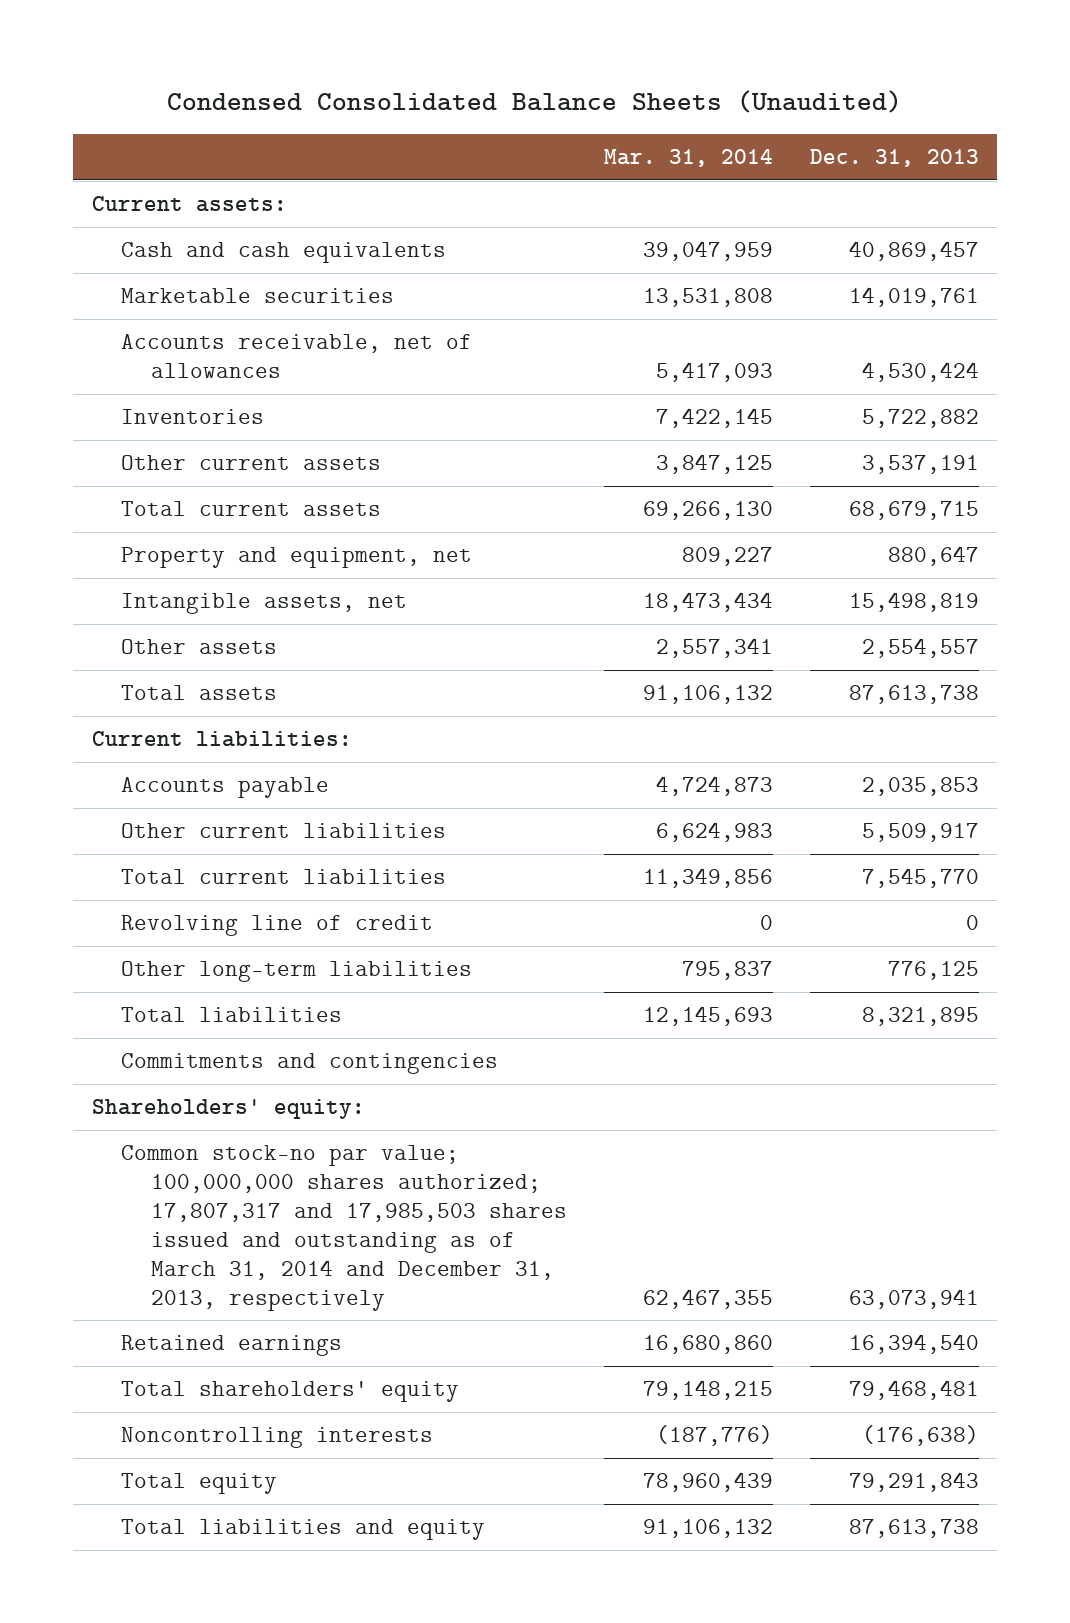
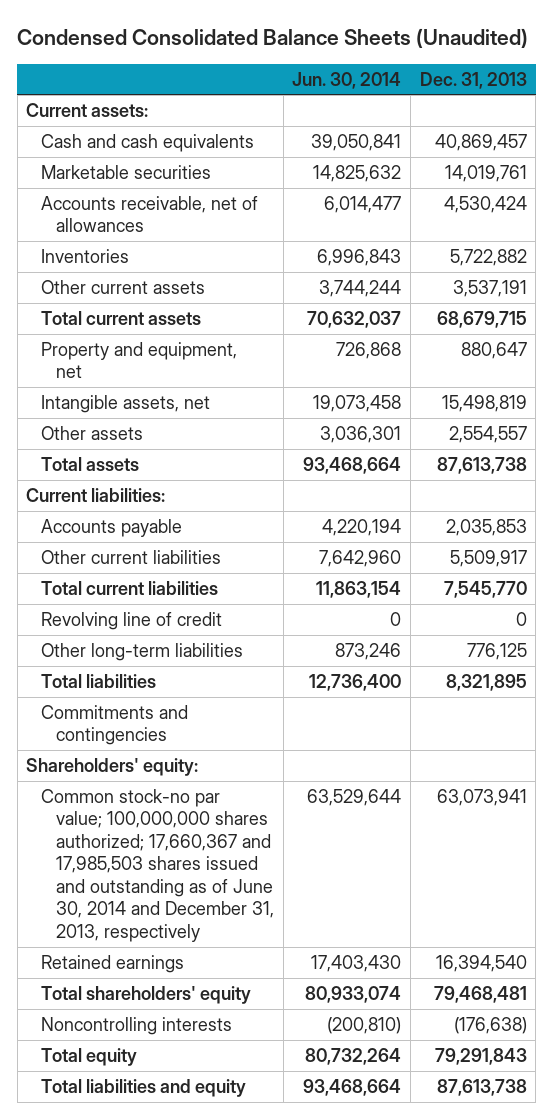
[603,149,773,168] Mar. 31, 2014 -> none
none -> [292,71,402,89] Jun. 30, 2014
[121,1145,568,1311] Common stock-no par value; 100,000,000 shares authorized; 17,807,317 and 17,985,503 shares issued and outstanding as of March 31, 2014 and December 31, 2013, respectively -> [41,788,275,942] Common stock-no par value; 100,000,000 shares authorized; 17,660,367 and 17,985,503 shares issued and outstanding as of June 30, 2014 and December 31, 2013, respectively

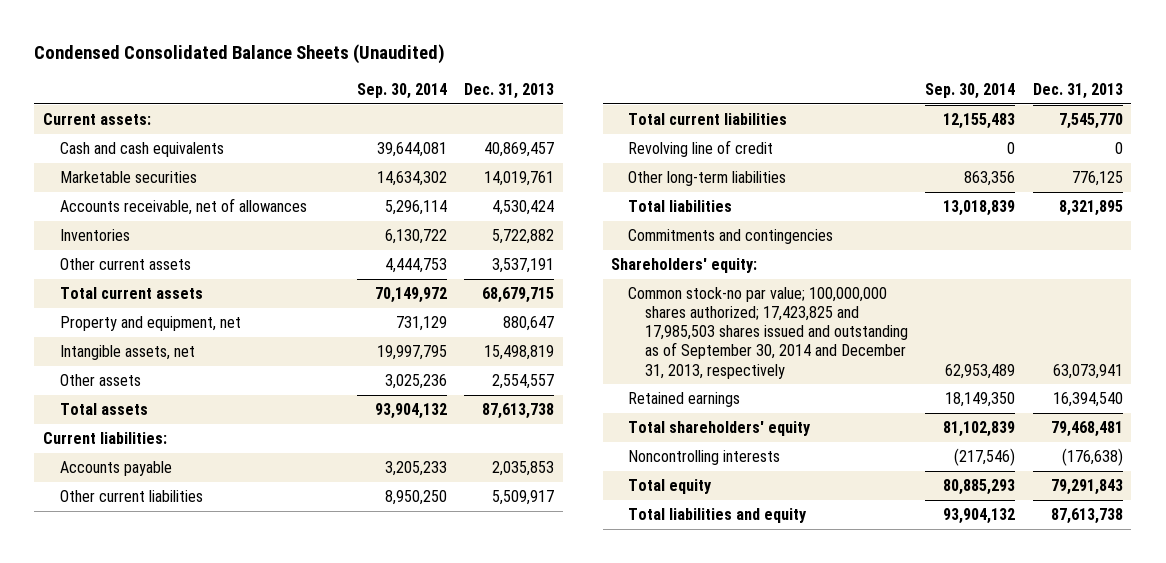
[292,71,402,89] Jun. 30, 2014 -> none
none -> [356,82,447,99] Sep. 30, 2014
[41,788,275,942] Common stock-no par value; 100,000,000 shares authorized; 17,660,367 and 17,985,503 shares issued and outstanding as of June 30, 2014 and December 31, 2013, respectively -> [628,286,908,379] Common stock-no par value; 100,000,000 shares authorized; 17,423,825 and 17,985,503 shares issued and outstanding as of September 30, 2014 and December 31, 2013, respectively

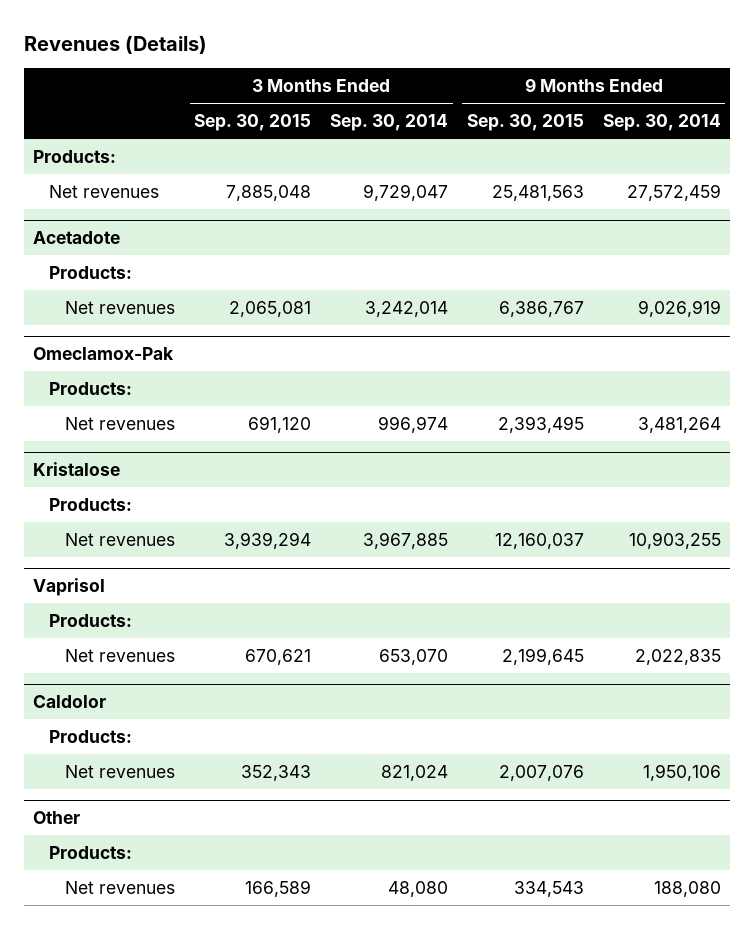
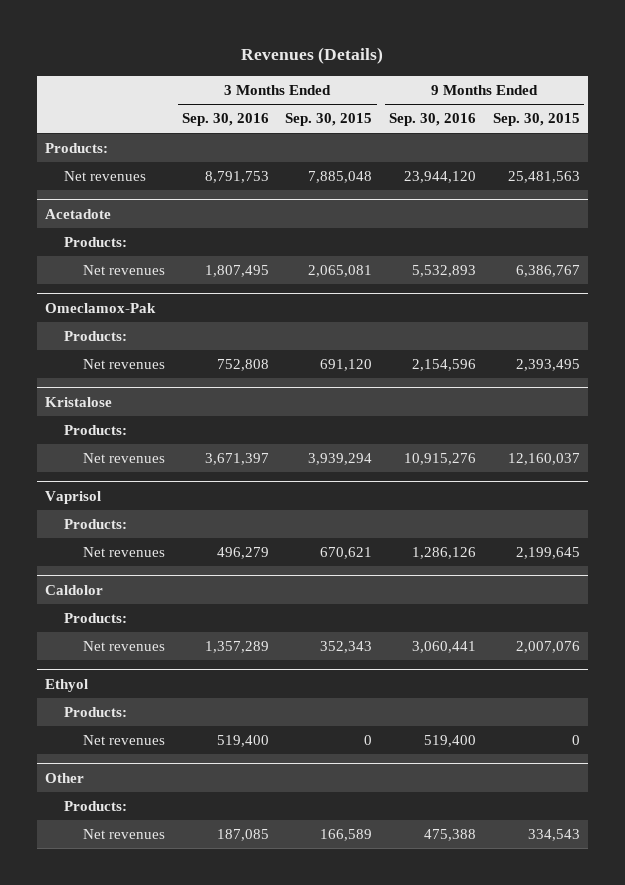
[330,113,449,131] Sep. 30, 2014 -> none
[602,113,721,131] Sep. 30, 2014 -> none
none -> [181,113,269,127] Sep. 30, 2016
none -> [389,113,477,127] Sep. 30, 2016
none -> [45,678,89,692] Ethyol
none -> [64,707,128,718] Products:
none -> [83,735,166,746] Net revenues

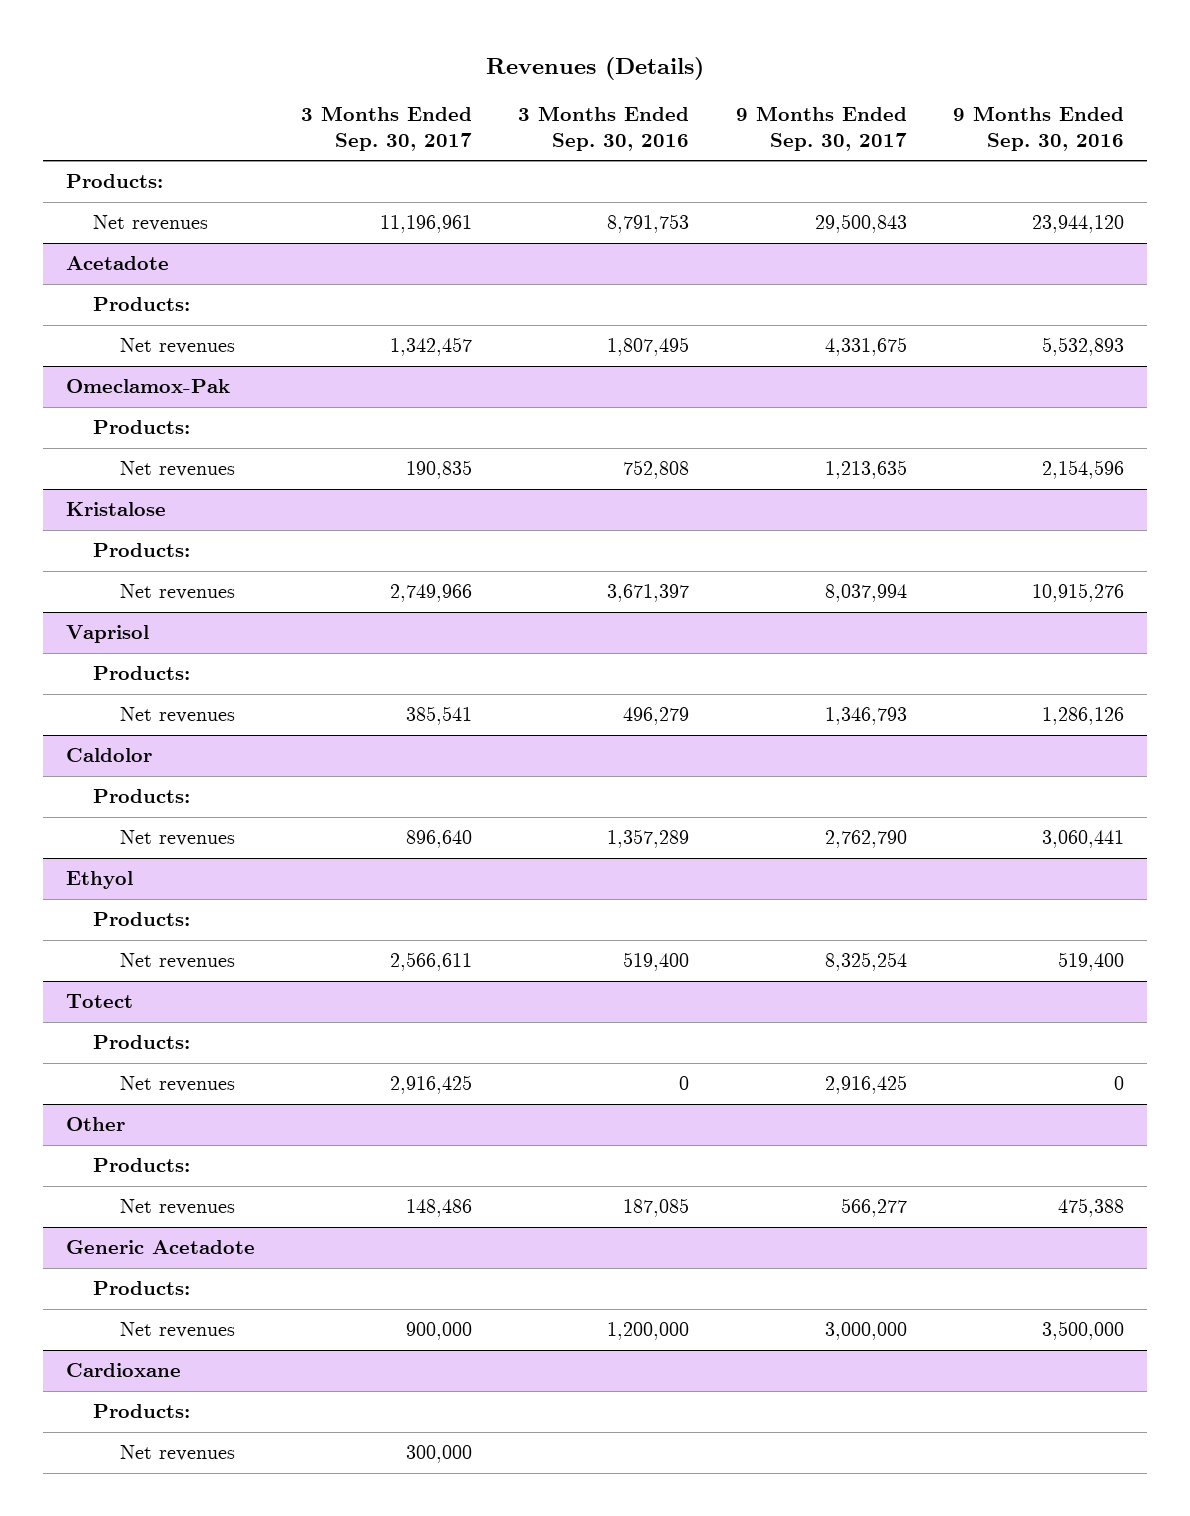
[285,113,373,127] Sep. 30, 2015 -> none
[492,113,580,127] Sep. 30, 2015 -> none
none -> [301,105,473,151] 3 Months Ended Sep. 30, 2017
none -> [735,105,907,151] 9 Months Ended Sep. 30, 2017
none -> [66,994,134,1009] Totect
none -> [93,1035,191,1050] Products:
none -> [120,1076,236,1093] Net revenues
none -> [66,1240,256,1255] Generic Acetadote
none -> [93,1281,191,1296] Products:
none -> [120,1322,236,1339] Net revenues
none -> [66,1363,182,1378] Cardioxane
none -> [93,1404,191,1419] Products:
none -> [120,1445,236,1462] Net revenues

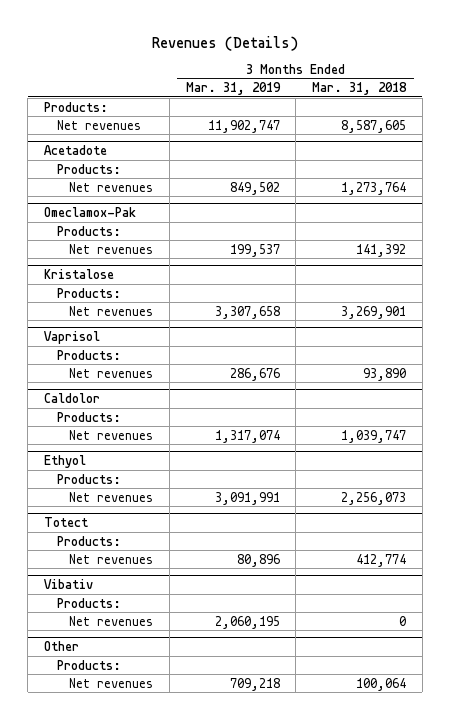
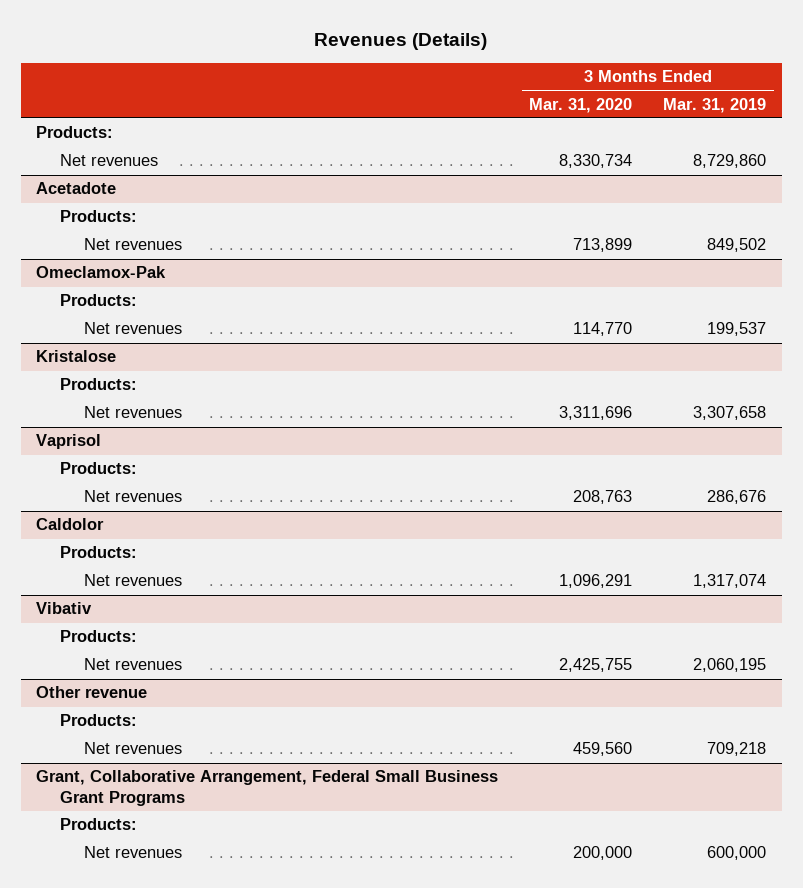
[312,82,408,96] Mar. 31, 2018 -> none
none -> [529,97,633,113] Mar. 31, 2020
[207,119,280,133] 11,902,747 -> [693,154,767,169] 8,729,860
[44,454,87,468] Ethyol -> none
[56,473,121,484] Products: -> none
[69,491,154,502] Net revenues -> none
[44,516,89,527] Totect -> none
[56,535,121,546] Products: -> none
[69,553,154,564] Net revenues -> none
[44,640,80,651] Other -> [36,686,148,699] Other revenue
none -> [36,770,499,806] Grant, Collaborative Arrangement, Federal Small Business Grant Programs
none -> [60,818,138,831] Products:
none -> [84,846,183,859] Net revenues

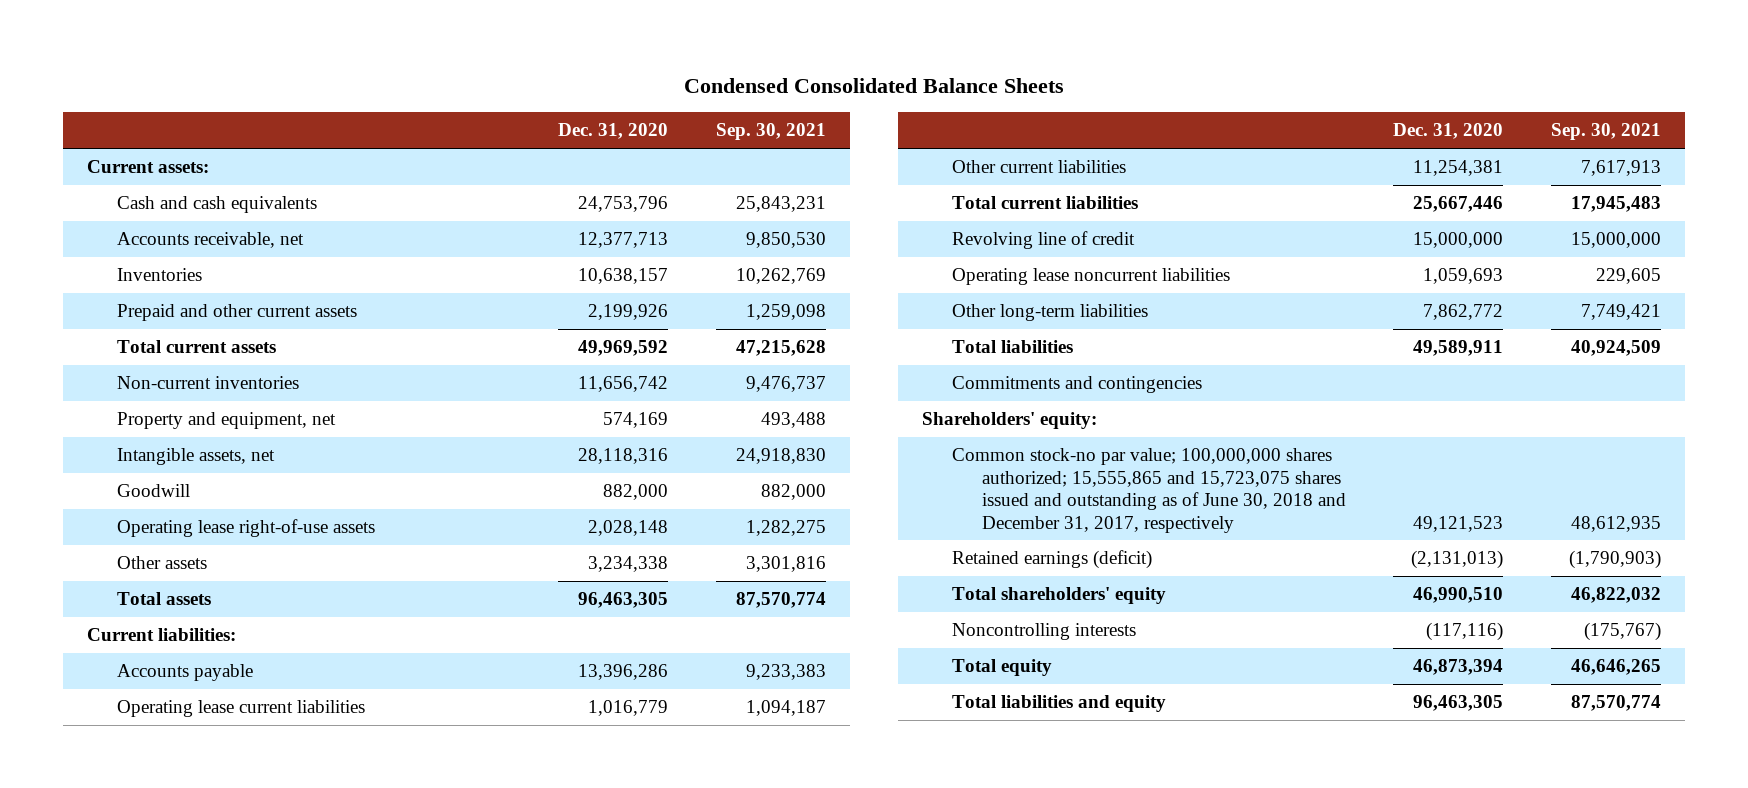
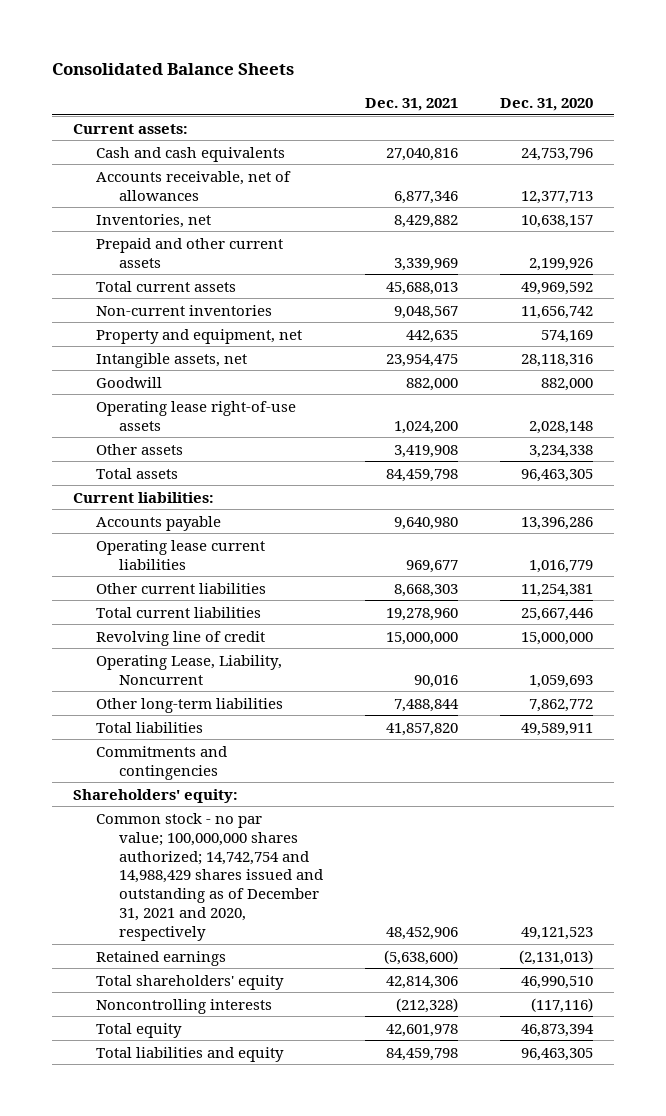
[683,77,1064,93] Condensed Consolidated Balance Sheets -> [52,63,295,76] Consolidated Balance Sheets
[716,123,827,141] Sep. 30, 2021 -> none
none -> [365,97,459,111] Dec. 31, 2021
[116,232,304,249] Accounts receivable, net -> [96,170,292,201] Accounts receivable, net of allowances
[116,268,202,282] Inventories -> [96,213,212,228] Inventories, net
[951,268,1230,286] Operating lease noncurrent liabilities -> [96,654,283,685] Operating Lease, Liability, Noncurrent
[951,448,1346,533] Common stock-no par value; 100,000,000 shares authorized; 15,555,865 and 15,723,075 shares issued and outstanding as of June 30, 2018 and December 31, 2017, respectively -> [96,812,324,942] Common stock - no par value; 100,000,000 shares authorized; 14,742,754 and 14,988,429 shares issued and outstanding as of December 31, 2021 and 2020, respectively
[951,550,1152,570] Retained earnings (deficit) -> [96,950,227,966] Retained earnings

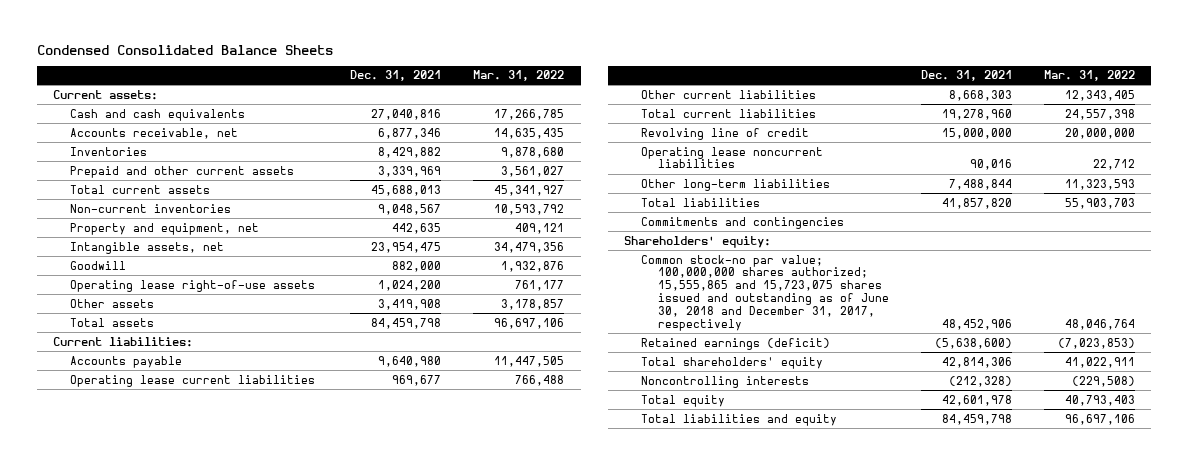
[52,63,295,76] Consolidated Balance Sheets -> [37,44,334,55] Condensed Consolidated Balance Sheets
[500,97,594,111] Dec. 31, 2020 -> none
none -> [473,70,565,82] Mar. 31, 2022
[96,170,292,201] Accounts receivable, net of allowances -> [70,127,239,139] Accounts receivable, net
[96,213,212,228] Inventories, net -> [70,146,148,156] Inventories
[96,654,283,685] Operating Lease, Liability, Noncurrent -> [641,146,824,169] Operating lease noncurrent liabilities
[96,812,324,942] Common stock - no par value; 100,000,000 shares authorized; 14,742,754 and 14,988,429 shares issued and outstanding as of December 31, 2021 and 2020, respectively -> [641,254,889,331] Common stock-no par value; 100,000,000 shares authorized; 15,555,865 and 15,723,075 shares issued and outstanding as of June 30, 2018 and December 31, 2017, respectively
[96,950,227,966] Retained earnings -> [641,337,831,350] Retained earnings (deficit)

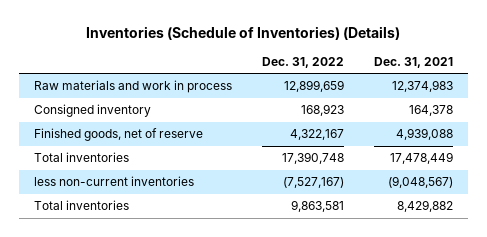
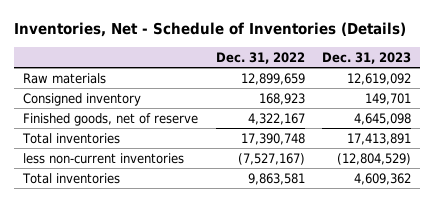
[86,25,401,40] Inventories (Schedule of Inventories) (Details) -> [14,22,407,38] Inventories, Net - Schedule of Inventories (Details)
[373,56,453,68] Dec. 31, 2021 -> none
none -> [322,51,412,64] Dec. 31, 2023
[34,80,233,94] Raw materials and work in process -> [23,72,107,84] Raw materials

